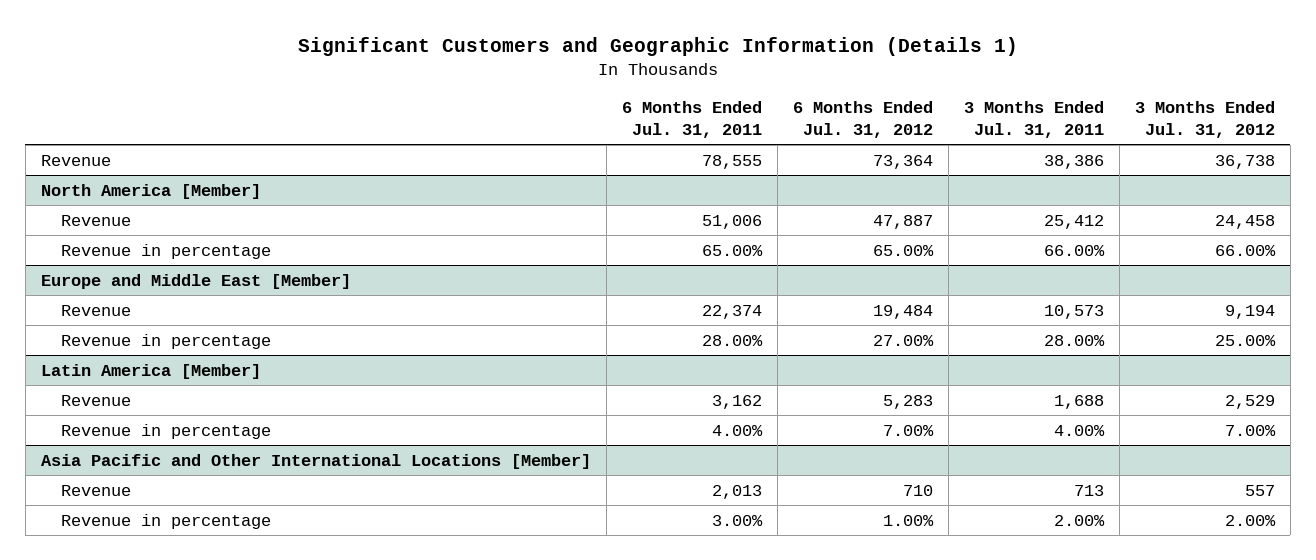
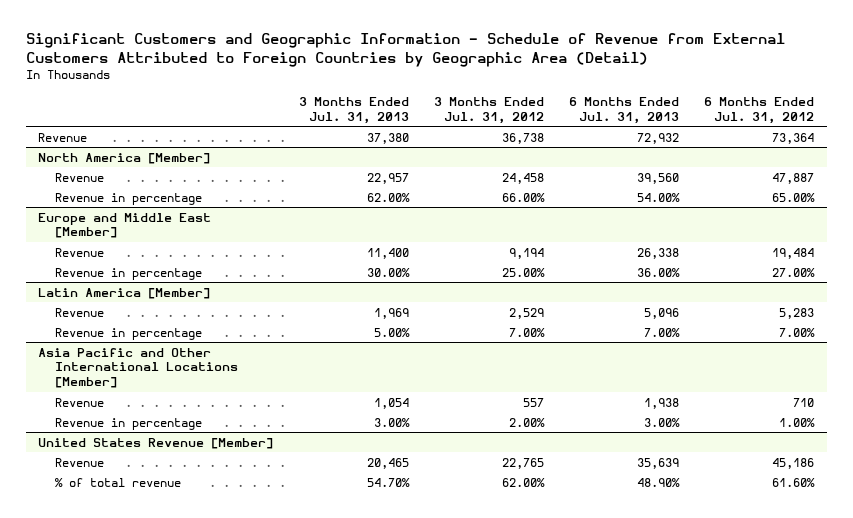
[297,37,1018,57] Significant Customers and Geographic Information (Details 1) -> [25,33,785,68] Significant Customers and Geographic Information - Schedule of Revenue from External Customers Attributed to Foreign Countries by Geographic Area (Detail)
[621,101,762,138] 6 Months Ended Jul. 31, 2011 -> none
[963,101,1104,138] 3 Months Ended Jul. 31, 2011 -> none
none -> [298,96,409,124] 3 Months Ended Jul. 31, 2013
none -> [568,96,679,124] 6 Months Ended Jul. 31, 2013
none -> [38,437,274,449] United States Revenue [Member]
none -> [54,457,104,467] Revenue
none -> [54,477,181,487] % of total revenue

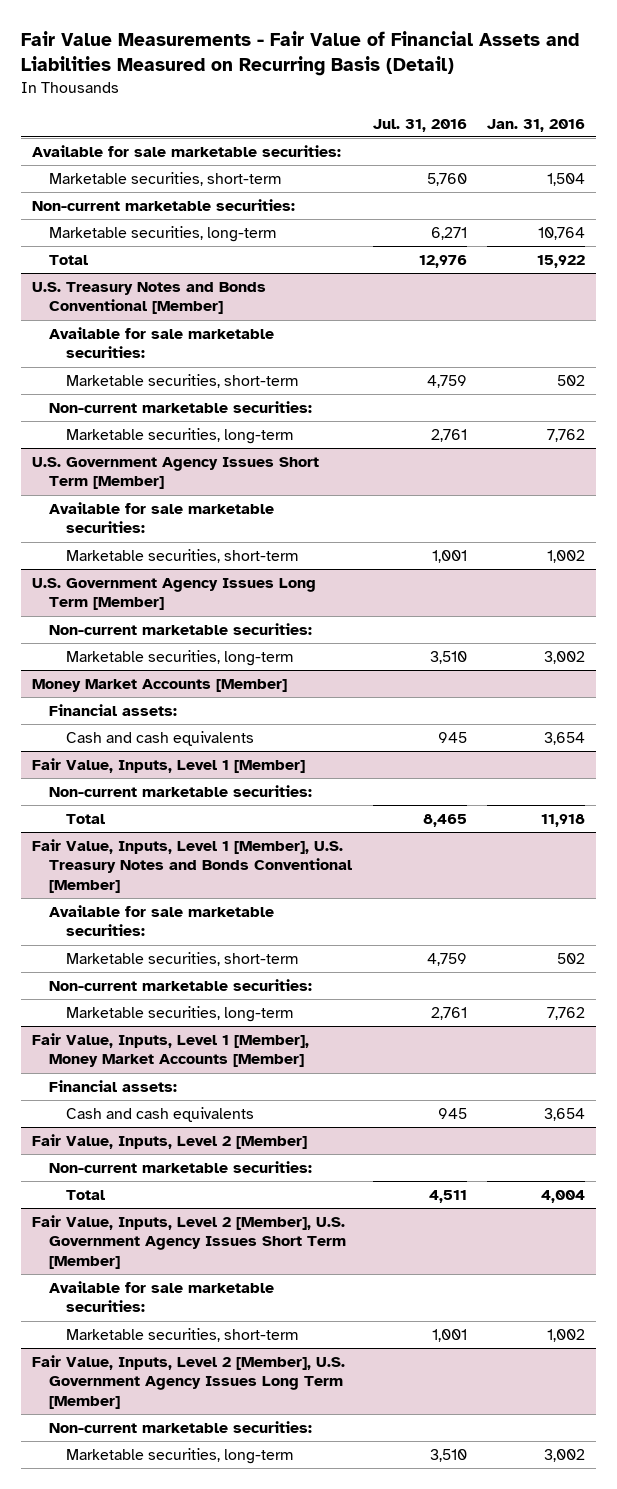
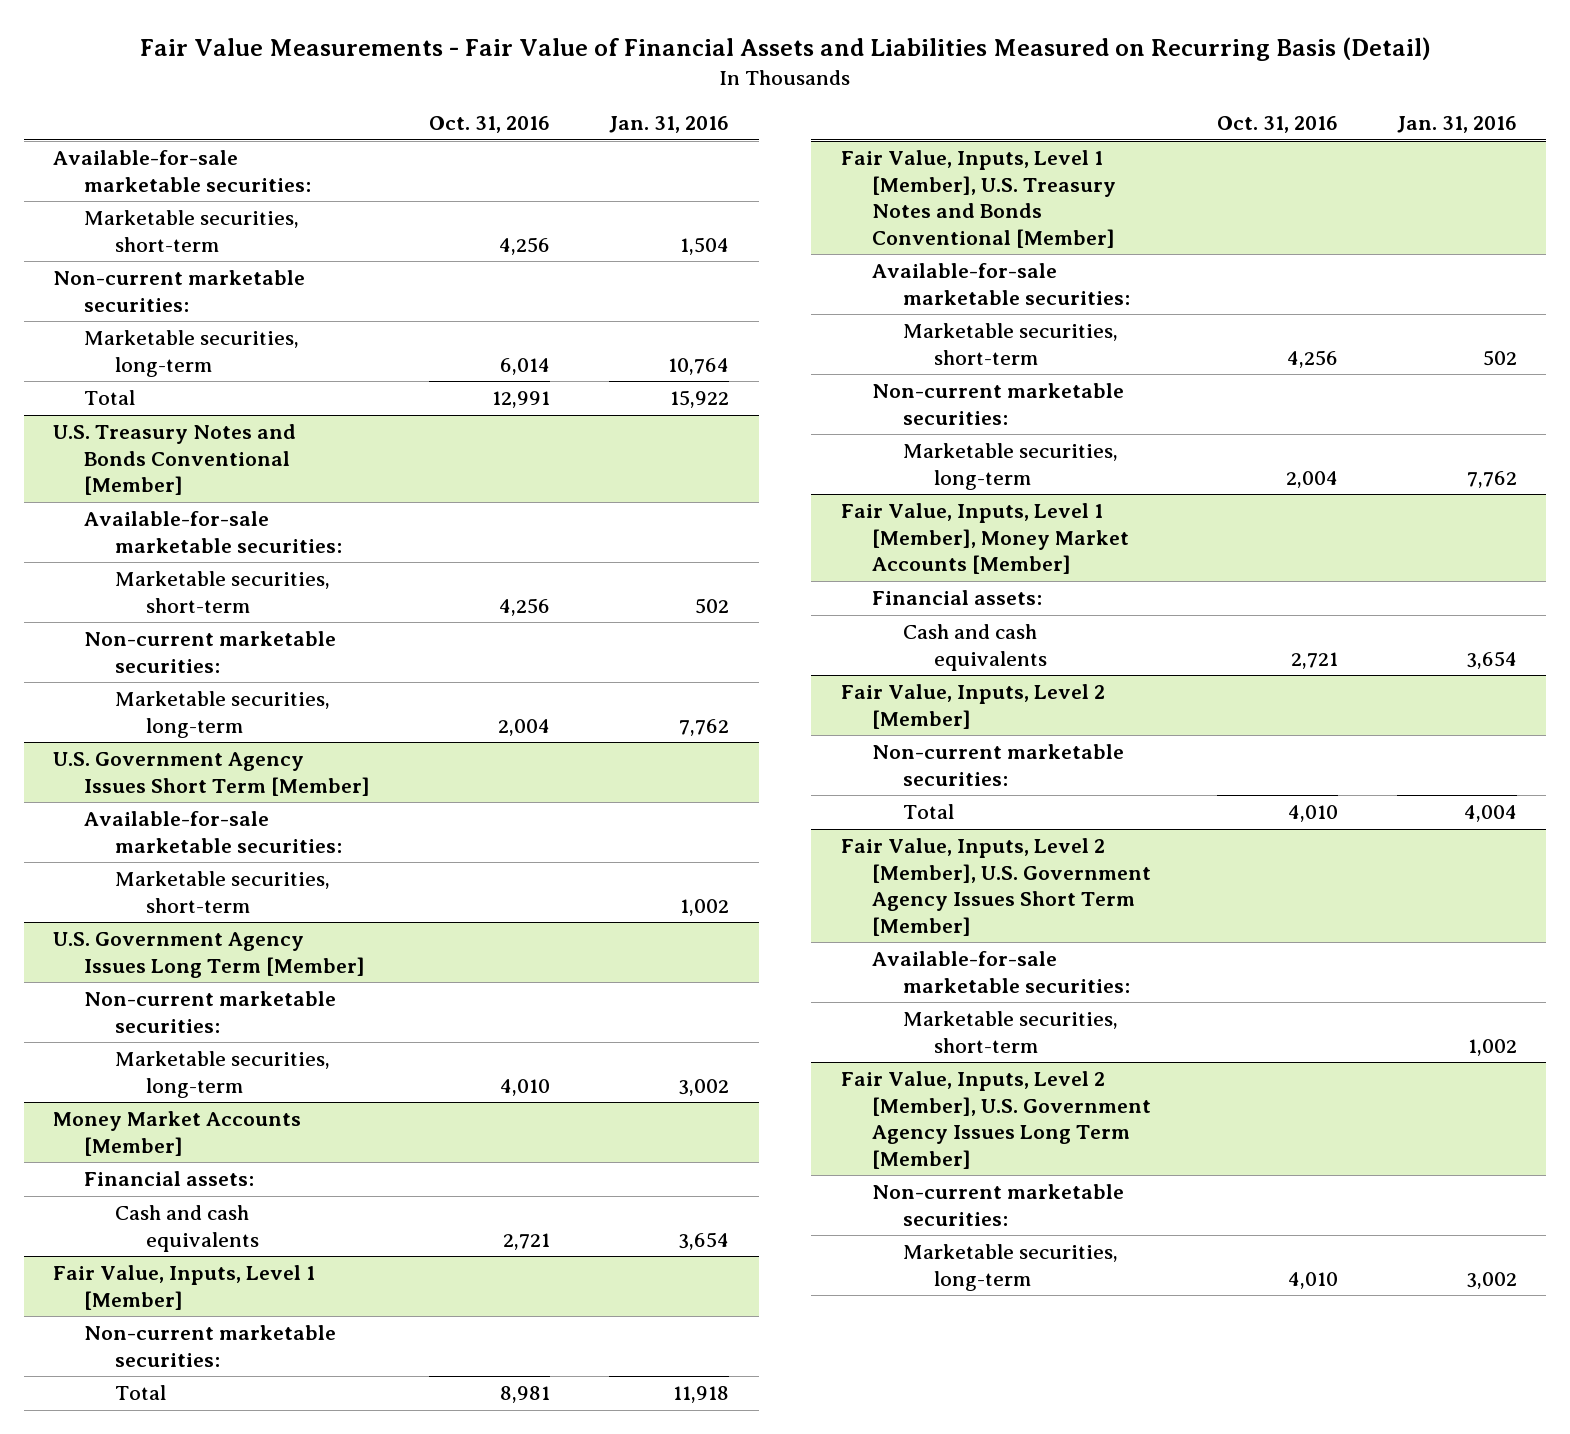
[372,118,467,132] Jul. 31, 2016 -> none
none -> [429,116,551,134] Oct. 31, 2016
[31,145,341,158] Available for sale marketable securities: -> [53,150,312,192] Available-for-sale marketable securities:
[49,327,275,359] Available for sale marketable securities: -> [84,511,342,553] Available-for-sale marketable securities:
[49,502,275,534] Available for sale marketable securities: -> [84,811,342,853] Available-for-sale marketable securities:
[49,905,275,937] Available for sale marketable securities: -> [871,263,1130,305] Available-for-sale marketable securities:
[49,1281,275,1313] Available for sale marketable securities: -> [871,951,1130,993] Available-for-sale marketable securities:

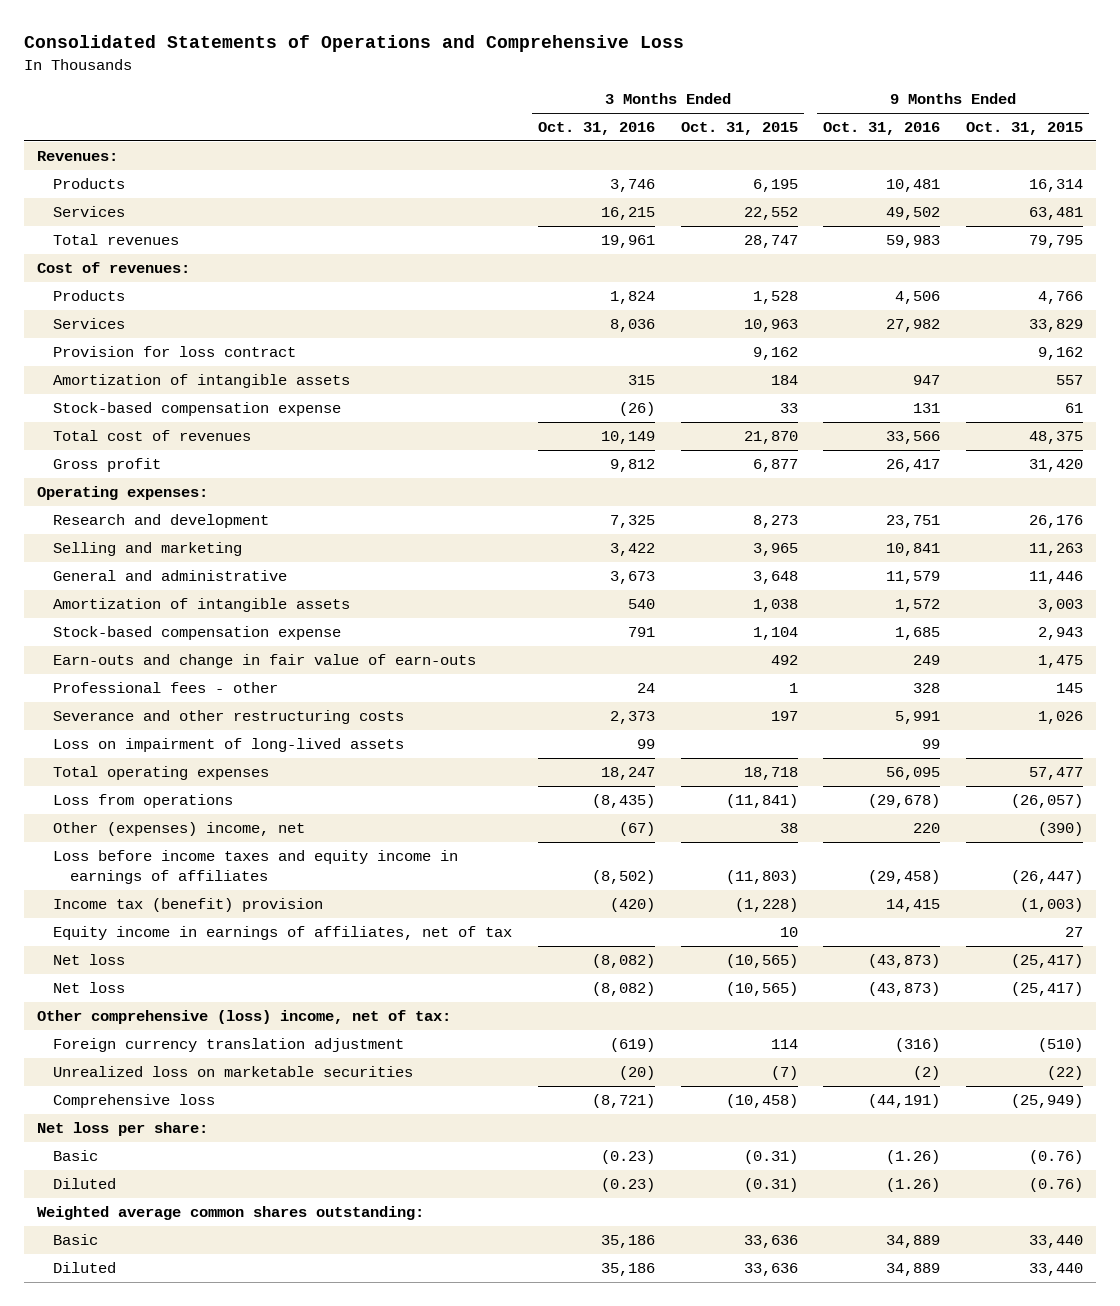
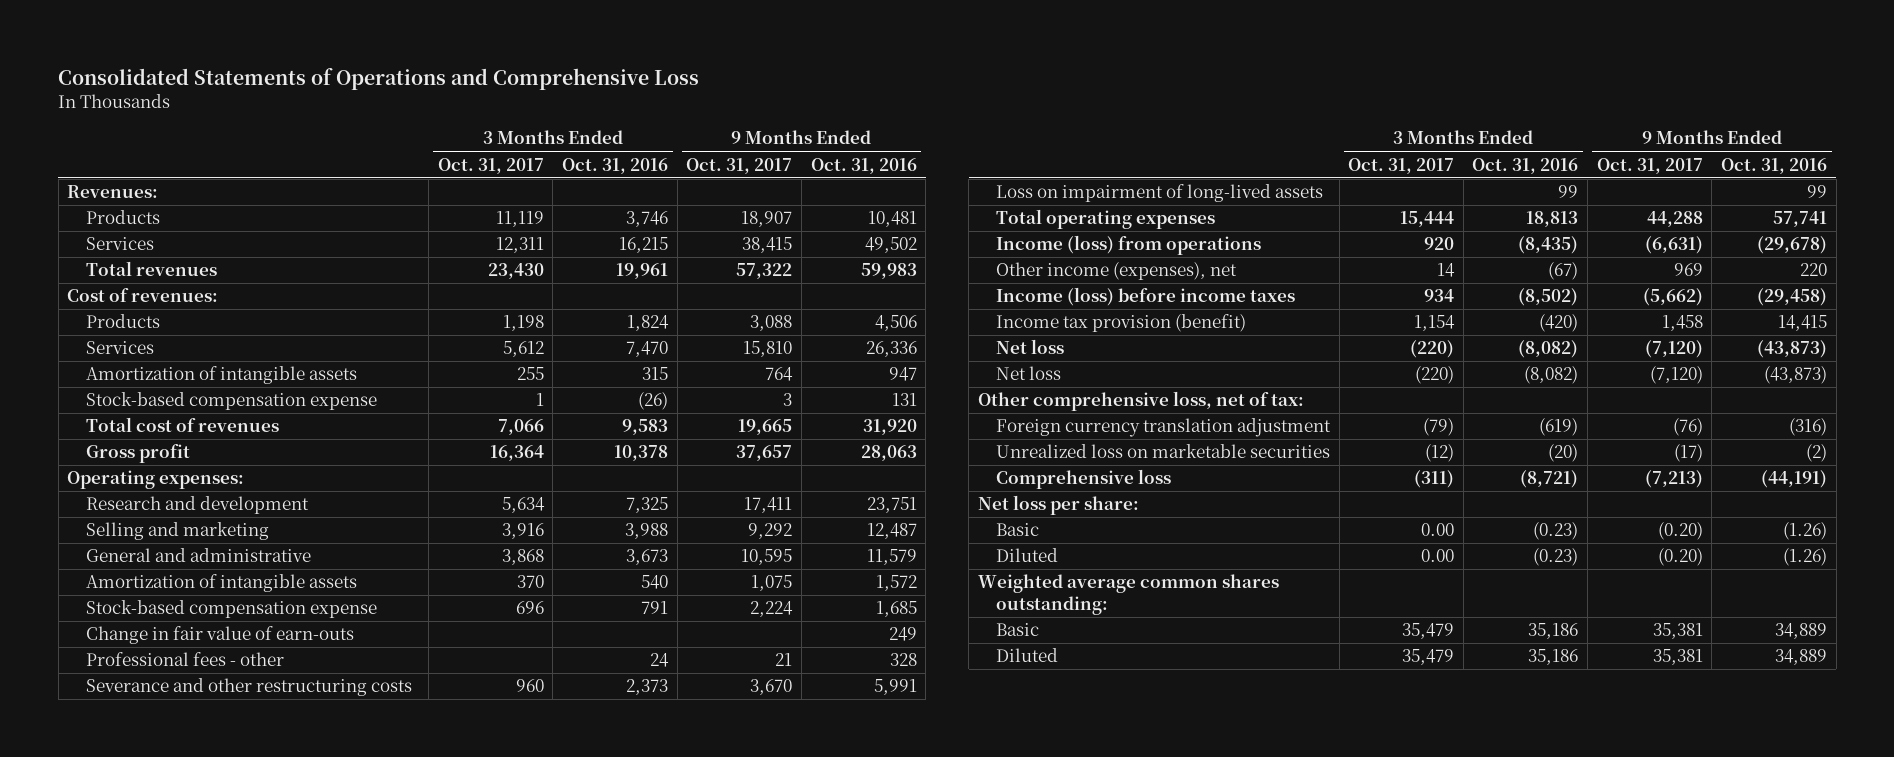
[680,122,798,136] Oct. 31, 2015 -> none
[965,122,1083,136] Oct. 31, 2015 -> none
none -> [437,157,544,174] Oct. 31, 2017
none -> [686,157,793,174] Oct. 31, 2017
[53,346,297,358] Provision for loss contract -> none
[610,319,656,333] 8,036 -> [626,341,669,358] 7,470
[886,319,941,333] 27,982 -> [865,341,917,358] 26,336
[601,431,656,445] 10,149 -> [622,419,669,436] 9,583
[886,431,941,445] 33,566 -> [862,419,917,436] 31,920
[610,459,656,473] 9,812 -> [614,445,669,462] 10,378
[886,459,941,473] 26,417 -> [860,445,917,462] 28,063
[610,543,656,557] 3,422 -> [625,523,669,540] 3,988
[886,543,941,557] 10,841 -> [866,523,917,540] 12,487
[53,654,477,669] Earn-outs and change in fair value of earn-outs -> [85,626,354,645] Change in fair value of earn-outs
[53,926,513,941] Equity income in earnings of affiliates, net of tax -> none
[601,767,656,781] 18,247 -> [1526,211,1579,228] 18,813
[886,767,941,781] 56,095 -> [1772,211,1827,228] 57,741
[53,794,234,809] Loss from operations -> [996,235,1262,256] Income (loss) from operations
[53,822,306,837] Other (expenses) income, net -> [996,262,1238,281] Other income (expenses), net
[53,850,459,884] Loss before income taxes and equity income in earnings of affiliates -> [996,287,1296,307] Income (loss) before income taxes
[53,898,324,913] Income tax (benefit) provision -> [996,314,1247,333] Income tax provision (benefit)
[36,1010,451,1025] Other comprehensive (loss) income, net of tax: -> [977,391,1304,412] Other comprehensive loss, net of tax:

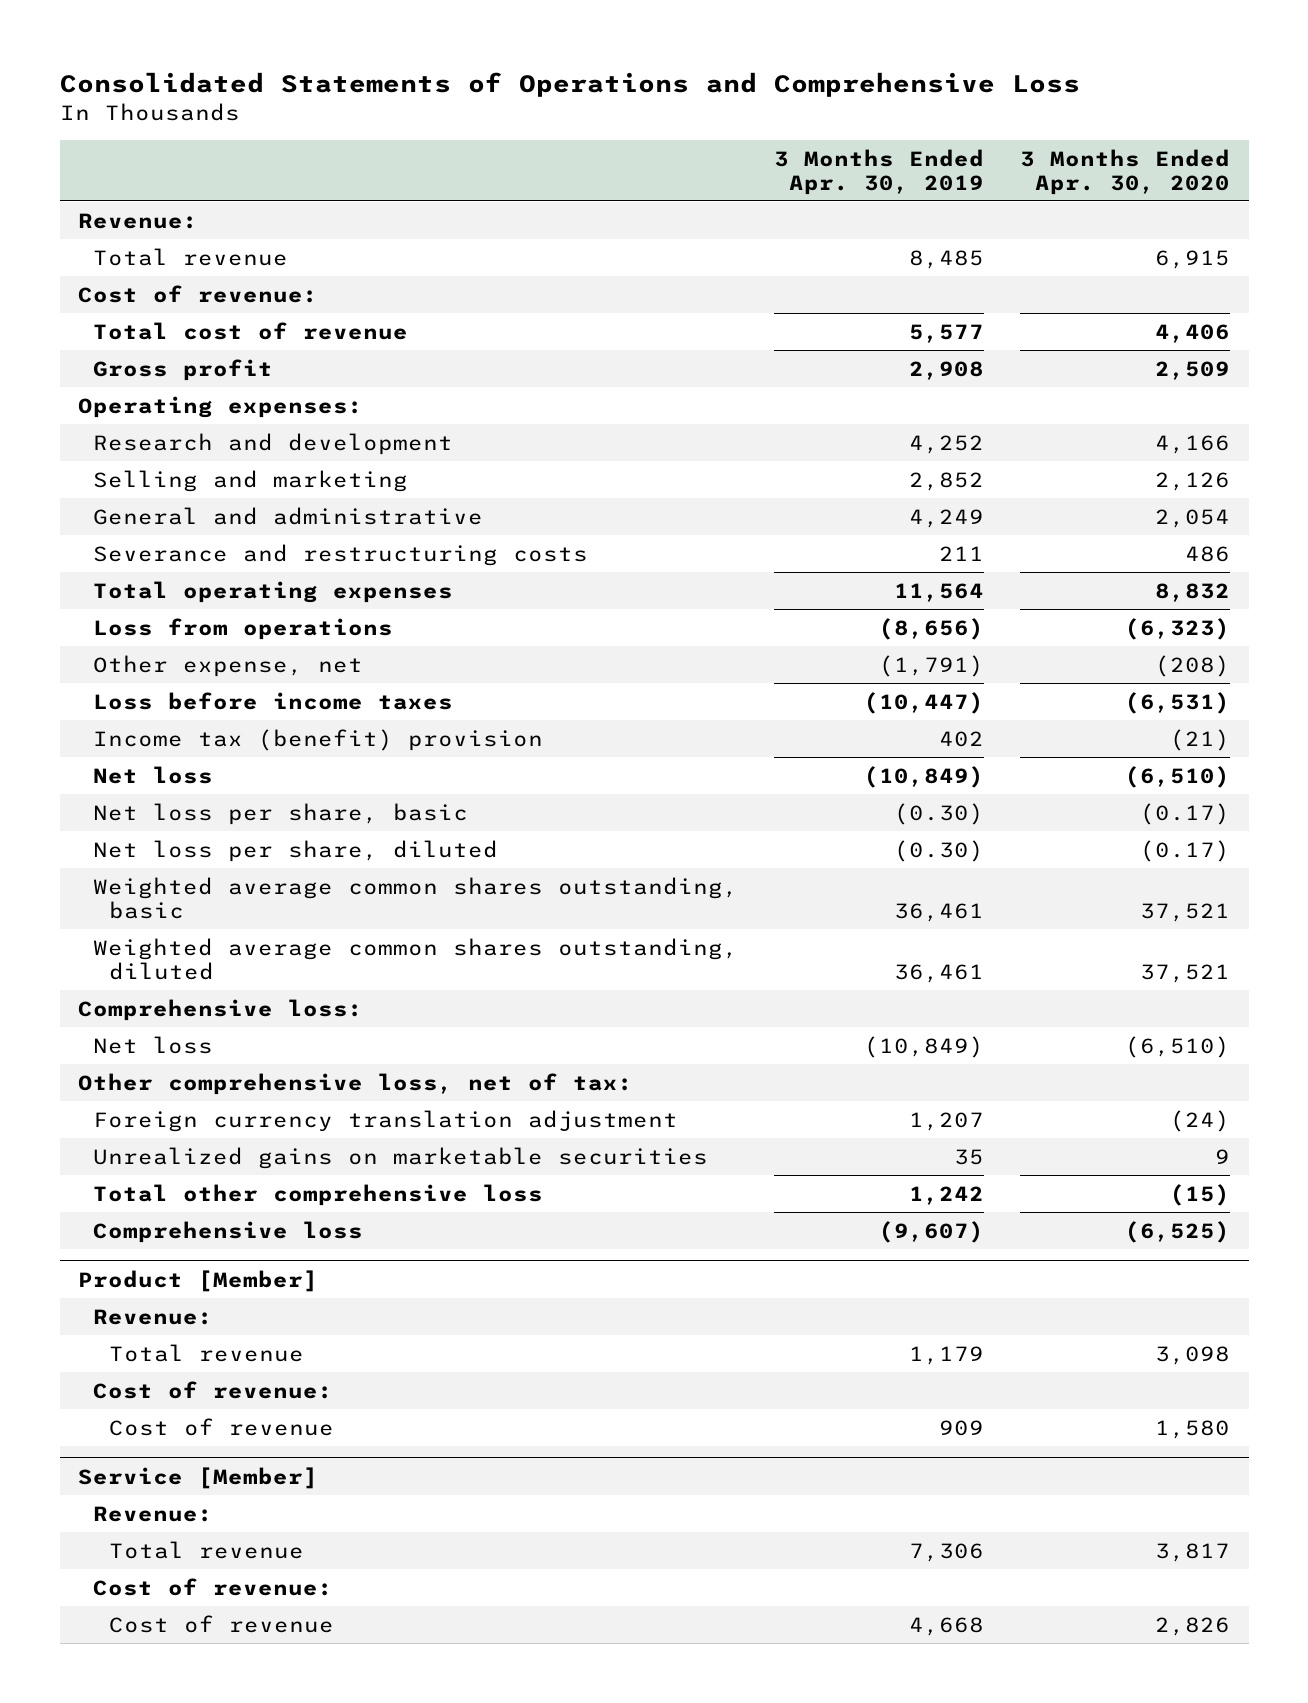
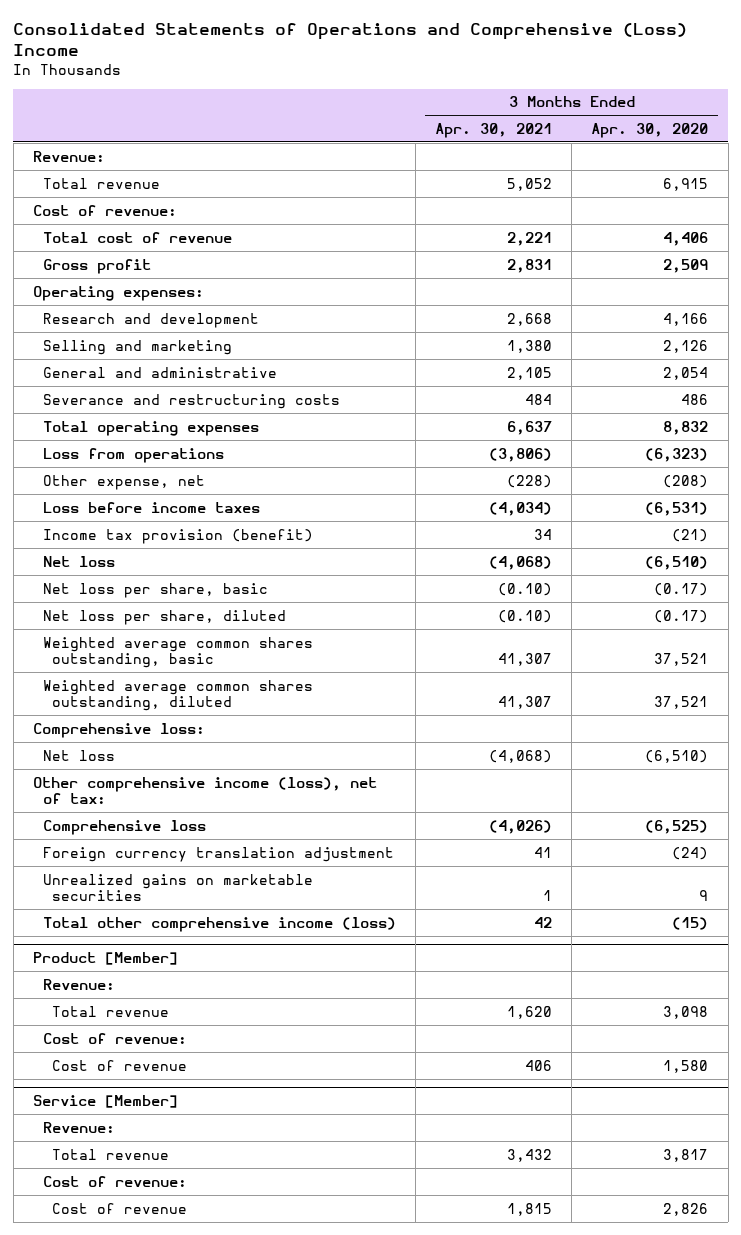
[59,71,1080,97] Consolidated Statements of Operations and Comprehensive Loss -> [13,22,688,57] Consolidated Statements of Operations and Comprehensive (Loss) Income
[774,148,985,195] 3 Months Ended Apr. 30, 2019 -> none
none -> [434,122,552,138] Apr. 30, 2021
[93,728,544,751] Income tax (benefit) provision -> [42,528,313,544] Income tax provision (benefit)
[77,1072,633,1095] Other comprehensive loss, net of tax: -> [32,776,377,805] Other comprehensive income (loss), net of tax:
[93,1220,364,1243] Comprehensive loss -> [42,819,206,835] Comprehensive loss
[93,1183,544,1206] Total other comprehensive loss -> [42,916,396,932] Total other comprehensive income (loss)

